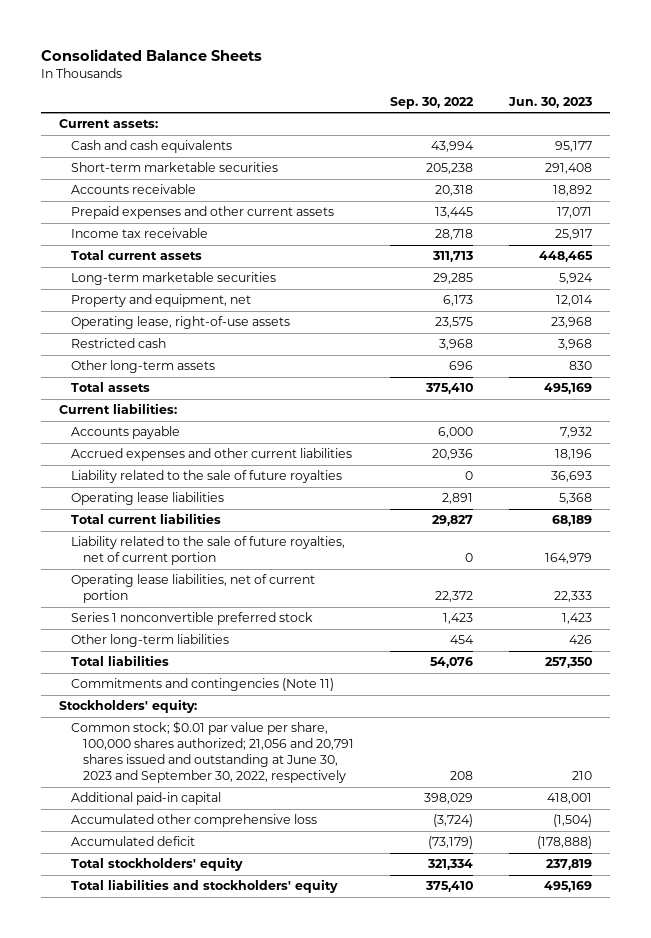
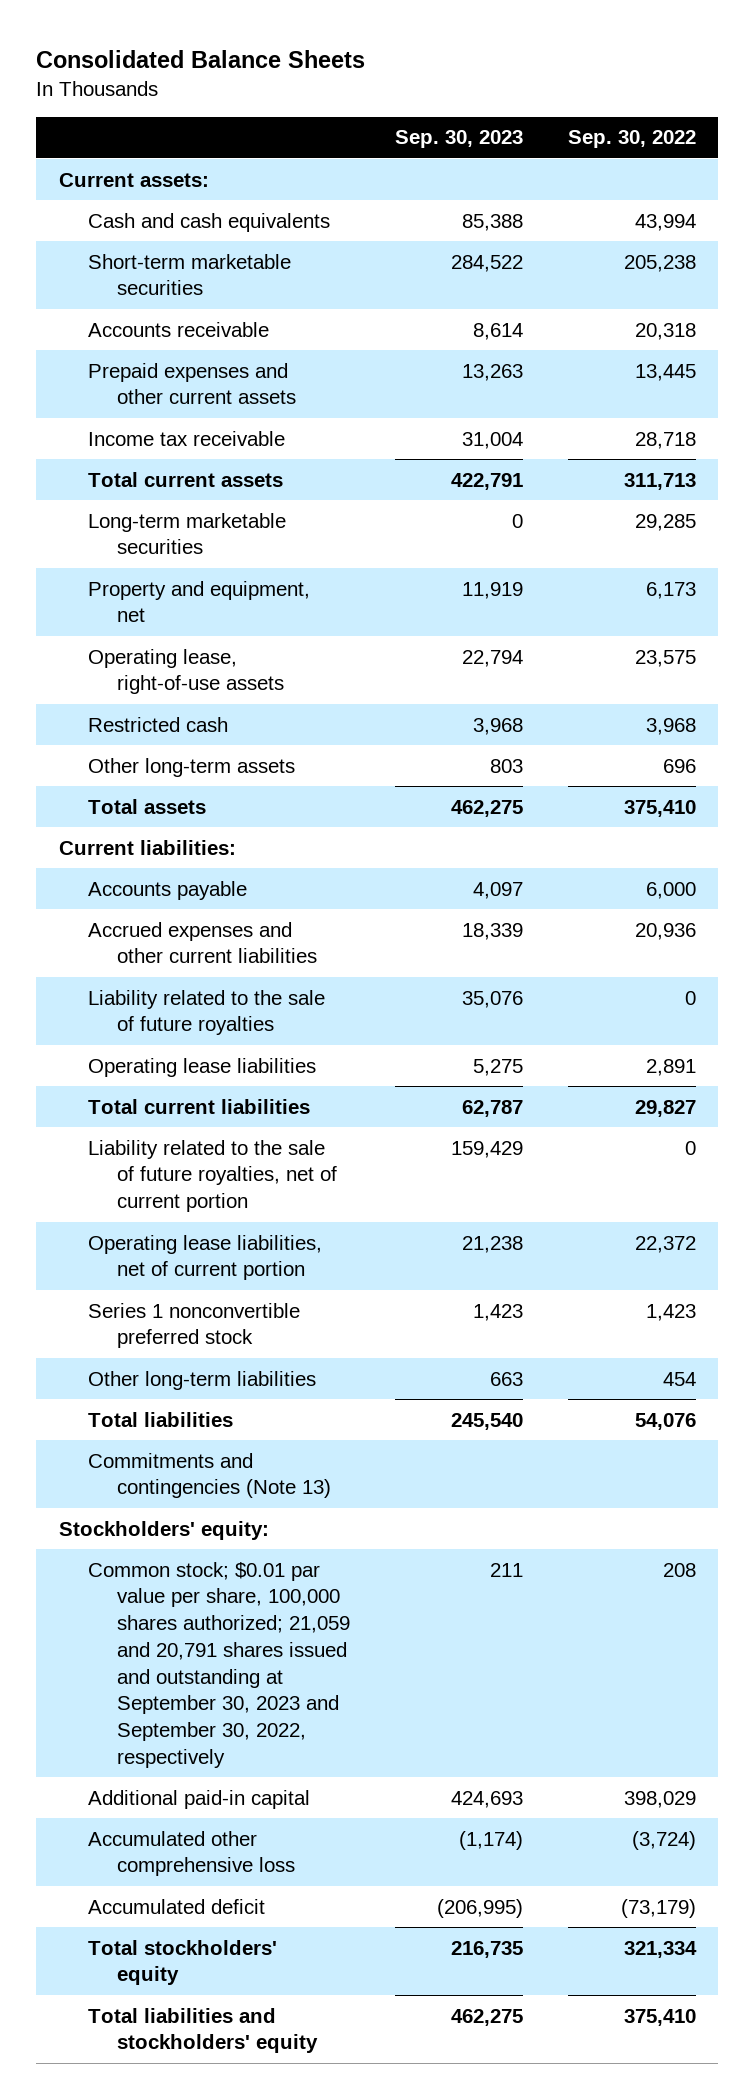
[507,96,592,108] Jun. 30, 2023 -> none
none -> [394,130,523,149] Sep. 30, 2023
[71,678,335,692] Commitments and contingencies (Note 11) -> [87,1452,332,1499] Commitments and contingencies (Note 13)
[71,721,355,784] Common stock; $0.01 par value per share, 100,000 shares authorized; 21,056 and 20,791 shares issued and outstanding at June 30, 2023 and September 30, 2022, respectively -> [87,1561,351,1768] Common stock; $0.01 par value per share, 100,000 shares authorized; 21,059 and 20,791 shares issued and outstanding at September 30, 2023 and September 30, 2022, respectively

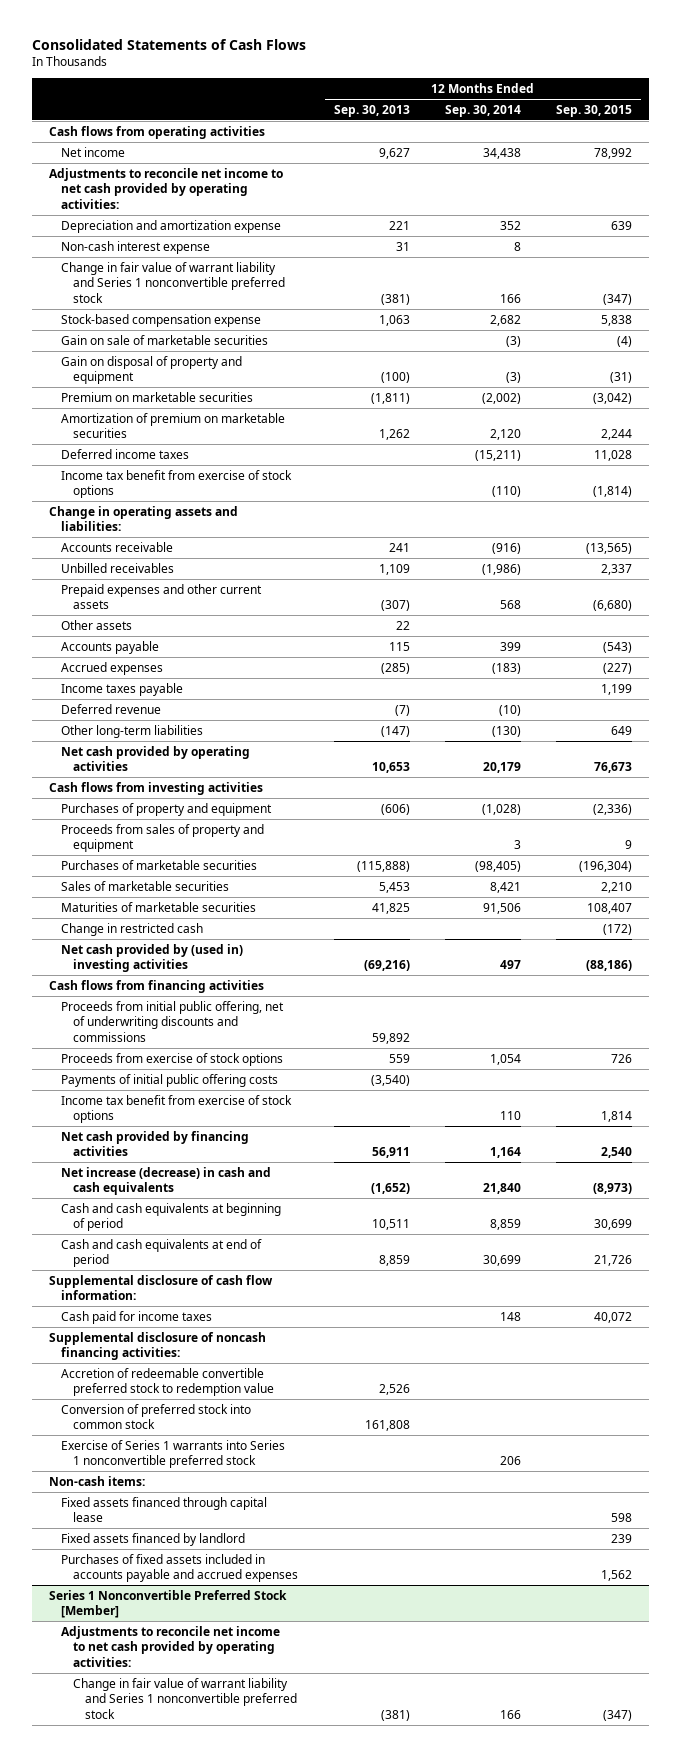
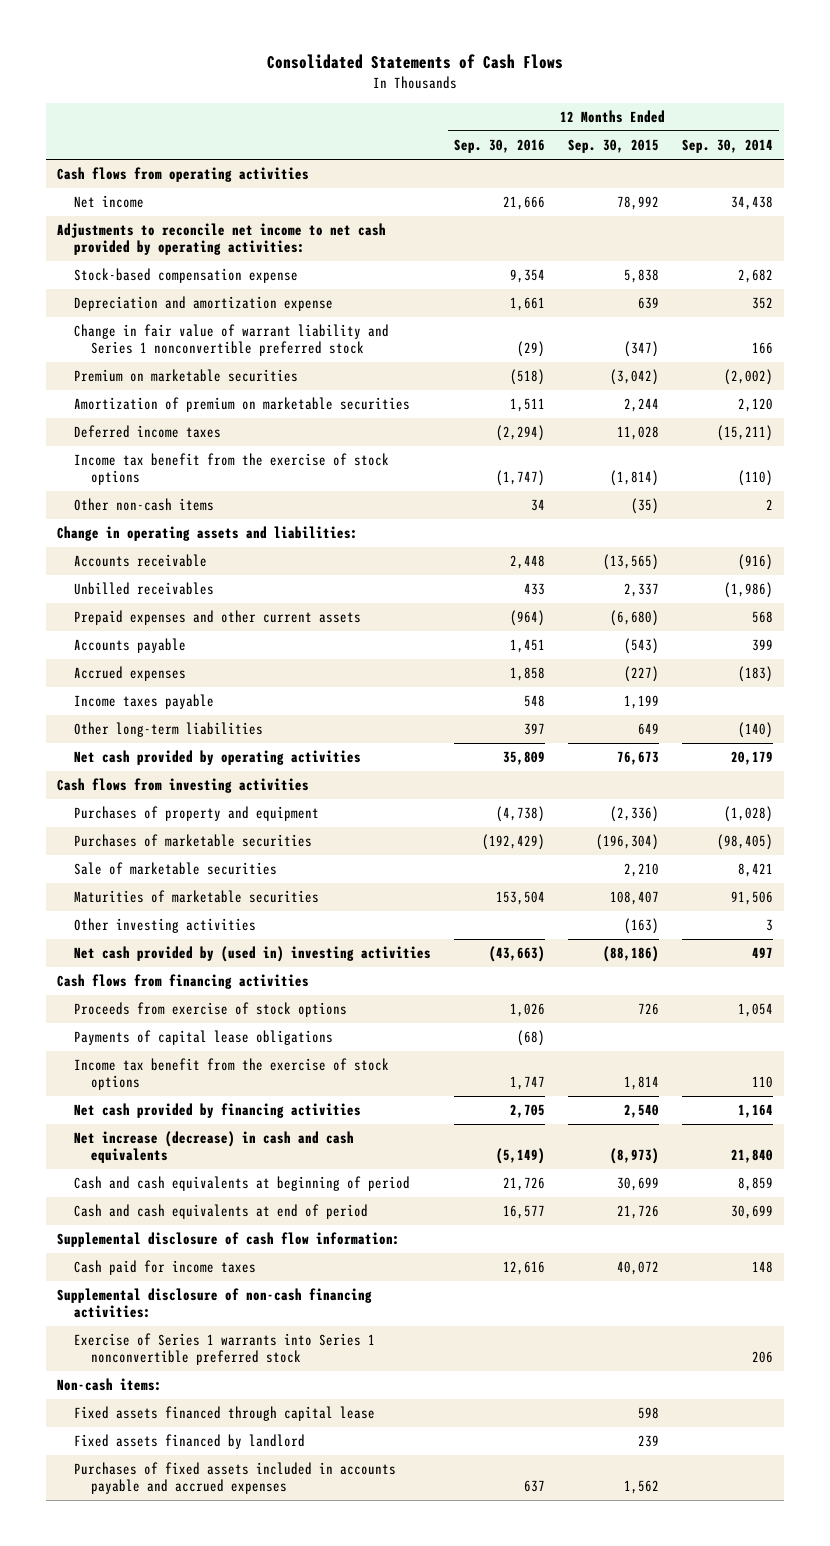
[333,104,410,117] Sep. 30, 2013 -> none
none -> [454,139,546,154] Sep. 30, 2016
[61,313,262,327] Stock-based compensation expense -> [74,268,299,284] Stock-based compensation expense
[61,240,211,254] Non-cash interest expense -> none
[61,334,269,345] Gain on sale of marketable securities -> none
[61,355,243,385] Gain on disposal of property and equipment -> none
[61,469,293,499] Income tax benefit from exercise of stock options -> [74,453,390,486] Income tax benefit from the exercise of stock options
none -> [74,498,215,512] Other non-cash items
[61,619,133,630] Other assets -> none
[61,703,162,714] Deferred revenue -> none
[491,725,521,737] (130) -> [737,722,773,739] (140)
[61,823,265,853] Proceeds from sales of property and equipment -> none
[61,880,230,891] Sales of marketable securities -> [74,862,278,876] Sale of marketable securities
[61,922,204,936] Change in restricted cash -> none
none -> [74,918,257,934] Other investing activities
[61,1000,285,1042] Proceeds from initial public offering, net of underwriting discounts and commissions -> none
[61,1073,279,1087] Payments of initial public offering costs -> none
none -> [74,1030,334,1046] Payments of capital lease obligations
[61,1094,293,1124] Income tax benefit from exercise of stock options -> [74,1058,390,1091] Income tax benefit from the exercise of stock options
[61,1367,275,1397] Accretion of redeemable convertible preferred stock to redemption value -> none
[61,1403,252,1430] Conversion of preferred stock into common stock -> none
[49,1331,267,1361] Supplemental disclosure of noncash financing activities: -> [57,1288,373,1319] Supplemental disclosure of non-cash financing activities:
[49,1589,288,1619] Series 1 Nonconvertible Preferred Stock [Member] -> none
[61,1625,281,1667] Adjustments to reconcile net income to net cash provided by operating activities: -> none
[73,1677,298,1719] Change in fair value of warrant liability and Series 1 nonconvertible preferred stock -> none

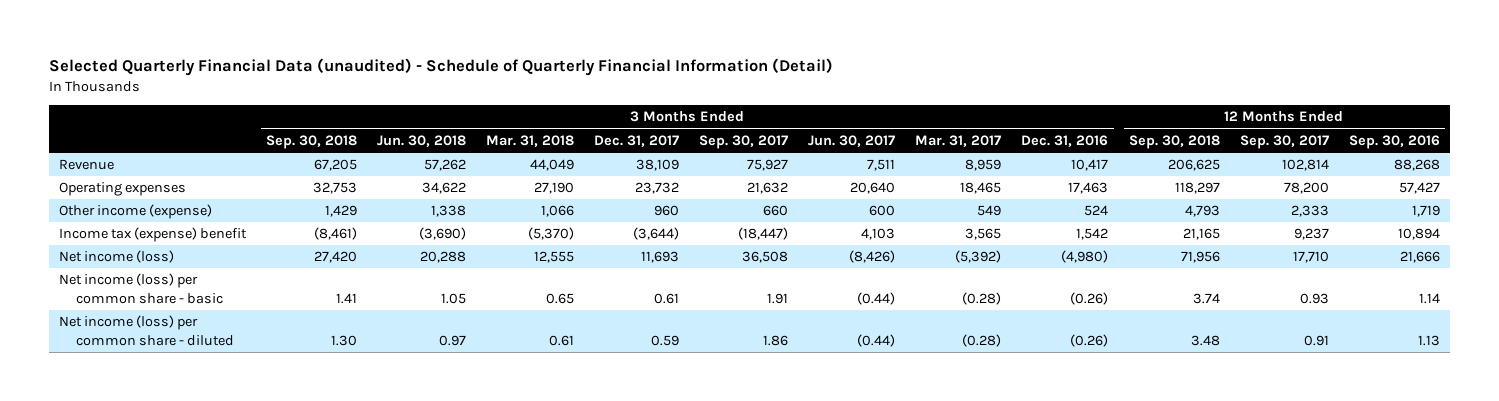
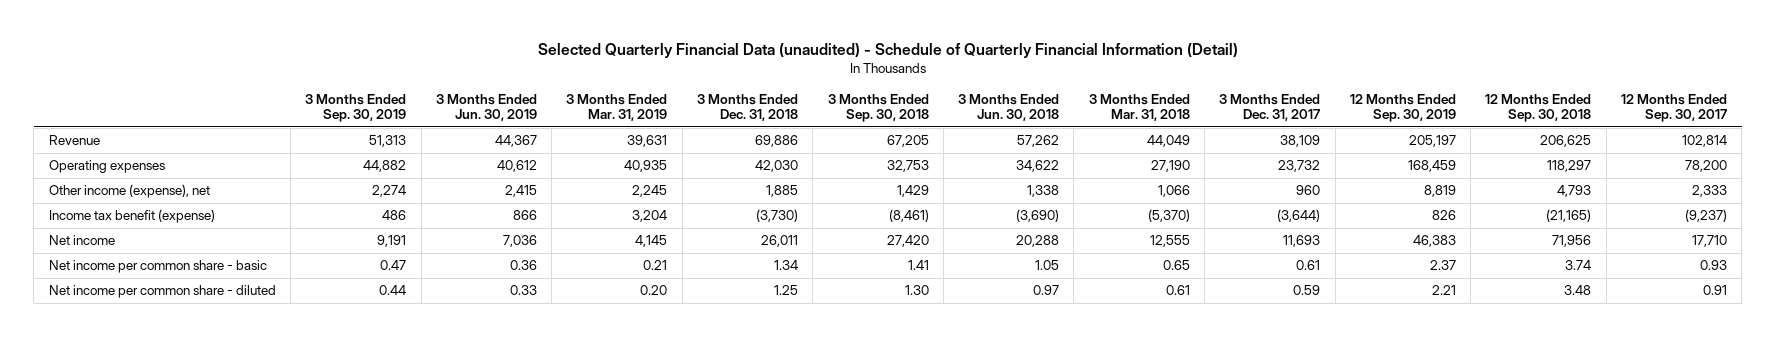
[699,134,789,149] Sep. 30, 2017 -> none
[808,134,896,147] Jun. 30, 2017 -> none
[915,134,1002,147] Mar. 31, 2017 -> none
[1021,134,1109,147] Dec. 31, 2016 -> none
[1348,134,1440,149] Sep. 30, 2016 -> none
none -> [305,93,407,123] 3 Months Ended Sep. 30, 2019
none -> [435,93,537,122] 3 Months Ended Jun. 30, 2019
none -> [566,93,668,122] 3 Months Ended Mar. 31, 2019
none -> [696,93,798,122] 3 Months Ended Dec. 31, 2018
none -> [1349,93,1456,123] 12 Months Ended Sep. 30, 2019
[59,204,213,220] Other income (expense) -> [48,184,210,199] Other income (expense), net
[59,227,248,243] Income tax (expense) benefit -> [48,209,215,224] Income tax benefit (expense)
[1182,228,1220,241] 21,165 -> [1546,209,1592,223] (21,165)
[1293,228,1329,241] 9,237 -> [1685,209,1728,223] (9,237)
[59,250,175,264] Net income (loss) -> [48,235,115,246] Net income
[59,273,223,304] Net income (loss) per common share - basic -> [48,260,267,274] Net income per common share - basic
[59,315,234,346] Net income (loss) per common share - diluted -> [48,285,276,299] Net income per common share - diluted

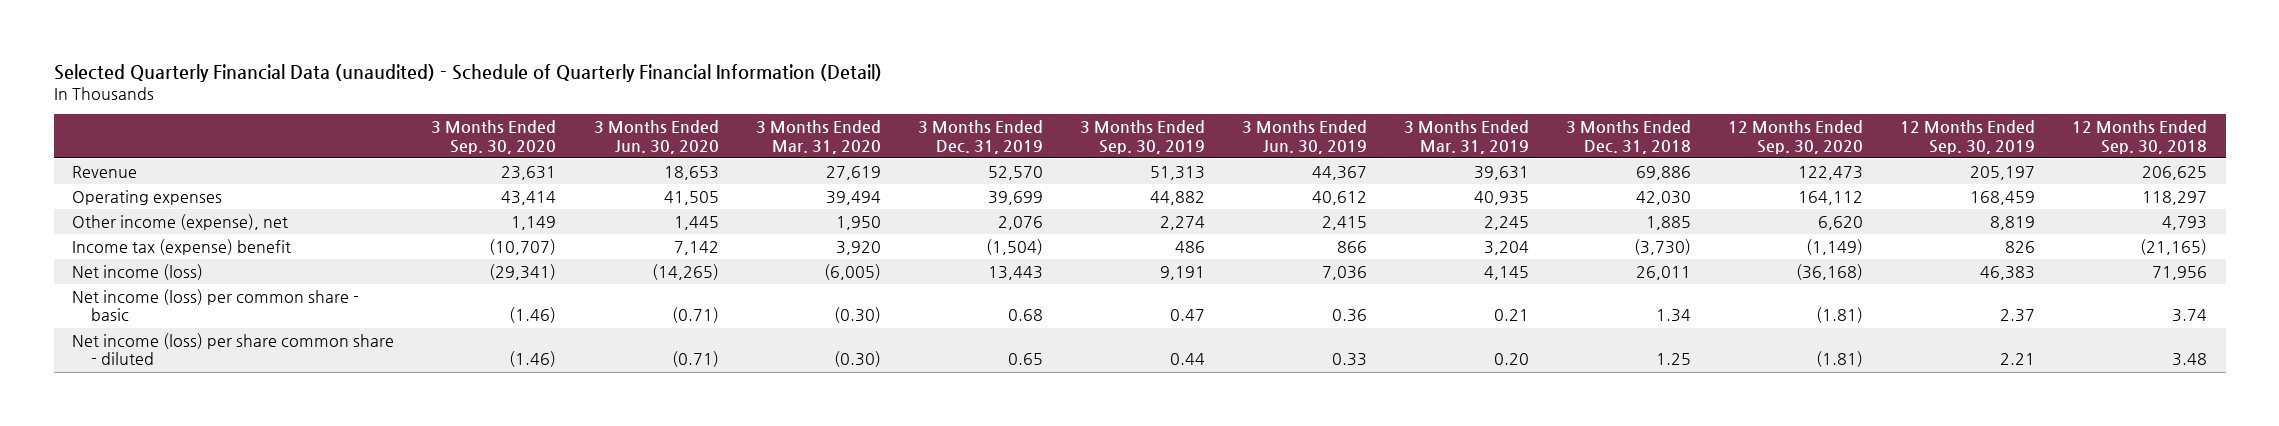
[827,93,929,123] 3 Months Ended Sep. 30, 2018 -> none
[958,93,1060,122] 3 Months Ended Jun. 30, 2018 -> none
[1088,93,1190,122] 3 Months Ended Mar. 31, 2018 -> none
[1219,93,1321,122] 3 Months Ended Dec. 31, 2017 -> none
[1621,93,1728,123] 12 Months Ended Sep. 30, 2017 -> none
none -> [431,120,557,154] 3 Months Ended Sep. 30, 2020
none -> [593,120,719,154] 3 Months Ended Jun. 30, 2020
none -> [755,120,881,154] 3 Months Ended Mar. 31, 2020
none -> [917,120,1043,154] 3 Months Ended Dec. 31, 2019
none -> [1727,120,1863,154] 12 Months Ended Sep. 30, 2020
[48,209,215,224] Income tax benefit (expense) -> [72,238,292,255] Income tax (expense) benefit
[48,235,115,246] Net income -> [72,263,204,280] Net income (loss)
[48,260,267,274] Net income per common share - basic -> [72,288,360,322] Net income (loss) per common share - basic
[48,285,276,299] Net income per common share - diluted -> [72,332,395,366] Net income (loss) per share common share - diluted

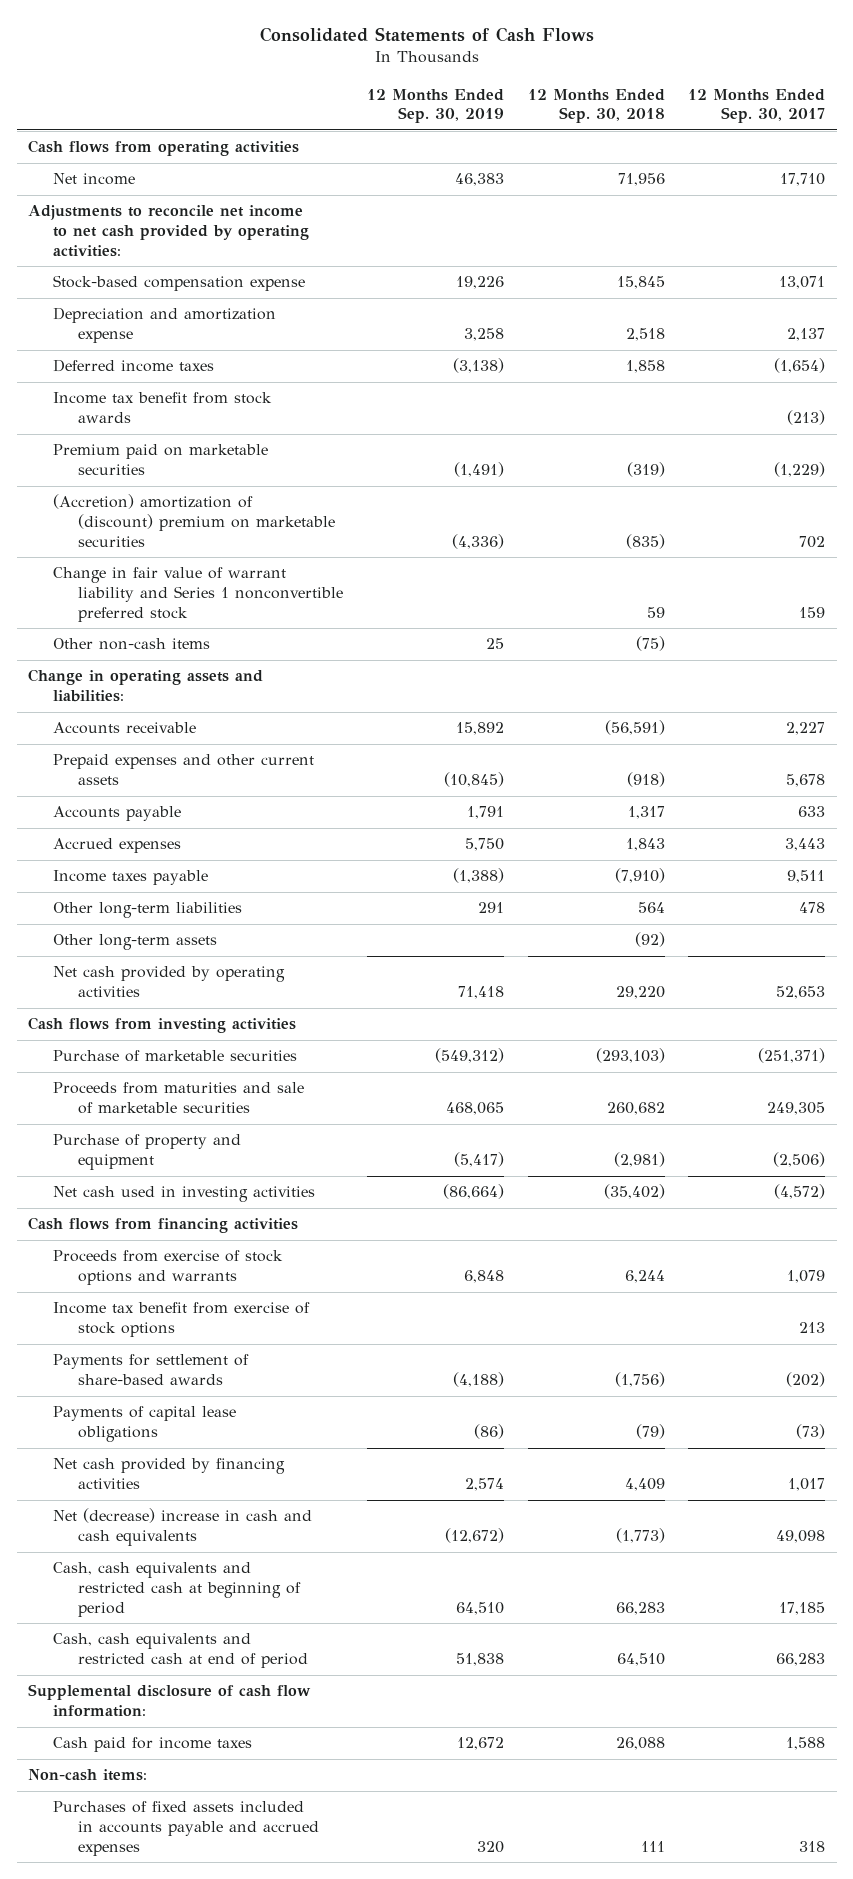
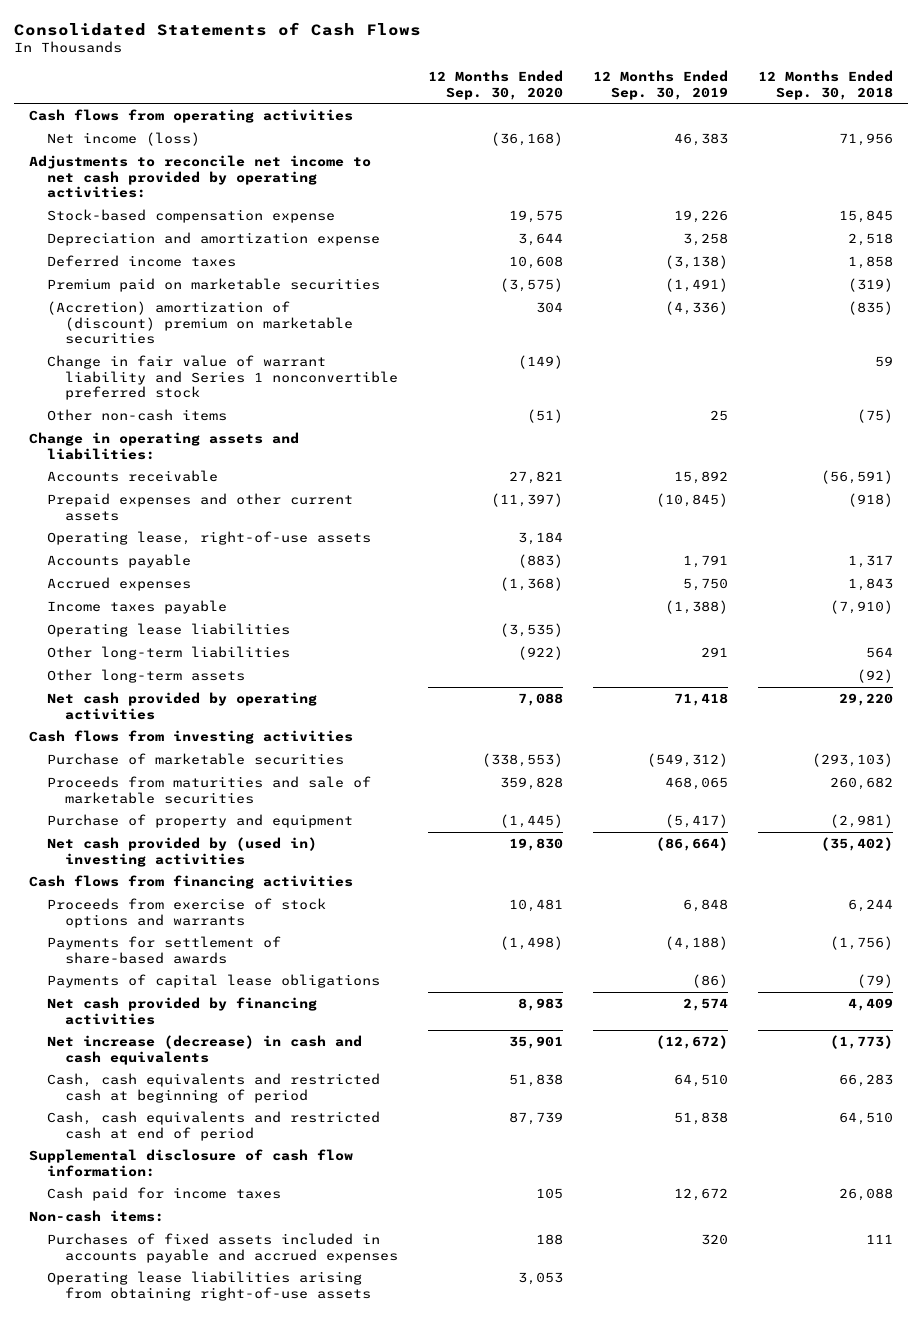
[688,88,826,124] 12 Months Ended Sep. 30, 2017 -> none
none -> [428,69,564,100] 12 Months Ended Sep. 30, 2020
[53,173,136,186] Net income -> [47,131,201,146] Net income (loss)
[53,392,273,424] Income tax benefit from stock awards -> none
none -> [47,530,372,545] Operating lease, right-of-use assets
none -> [47,622,291,637] Operating lease liabilities
[53,1186,316,1203] Net cash used in investing activities -> [47,836,318,867] Net cash provided by (used in) investing activities
[53,1302,311,1338] Income tax benefit from exercise of stock options -> none
[53,1508,313,1547] Net (decrease) increase in cash and cash equivalents -> [47,1034,363,1065] Net increase (decrease) in cash and cash equivalents
none -> [47,1270,372,1301] Operating lease liabilities arising from obtaining right-of-use assets

